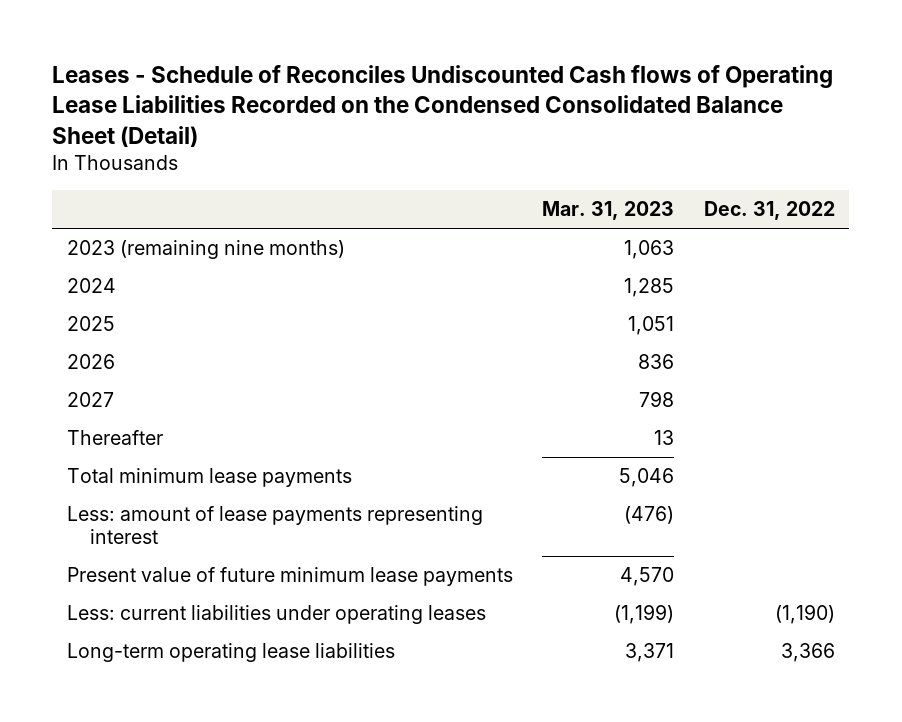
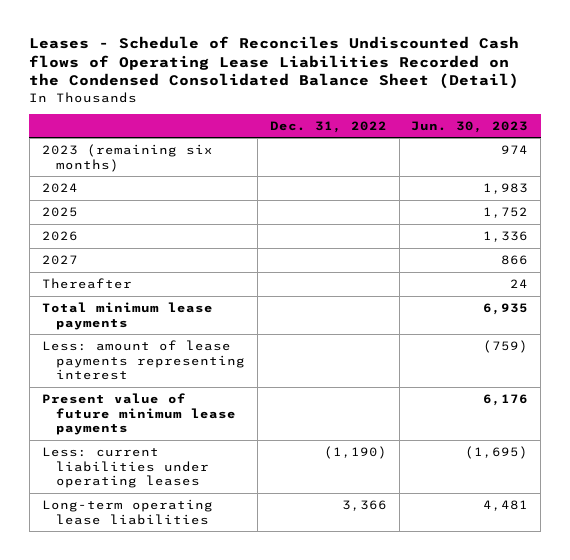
[542,201,675,221] Mar. 31, 2023 -> none
none -> [411,120,529,133] Jun. 30, 2023
[66,240,345,260] 2023 (remaining nine months) -> [41,144,213,172] 2023 (remaining six months)

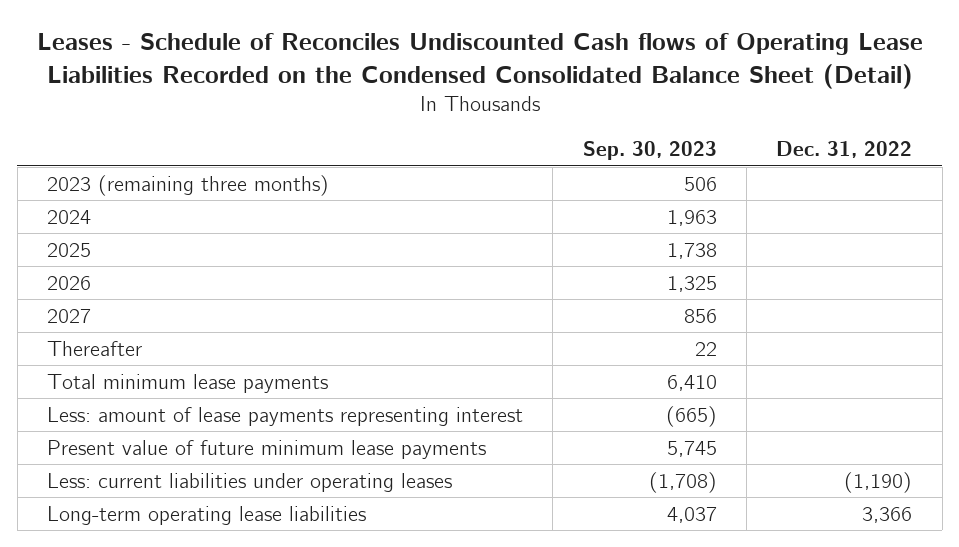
[411,120,529,133] Jun. 30, 2023 -> none
none -> [582,141,717,161] Sep. 30, 2023
[41,144,213,172] 2023 (remaining six months) -> [46,174,329,196] 2023 (remaining three months)

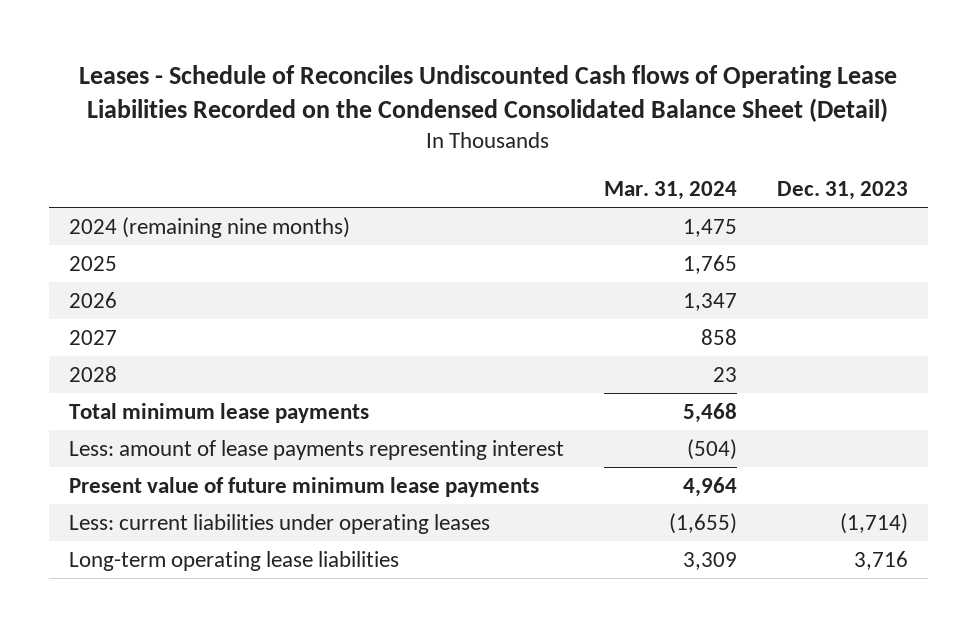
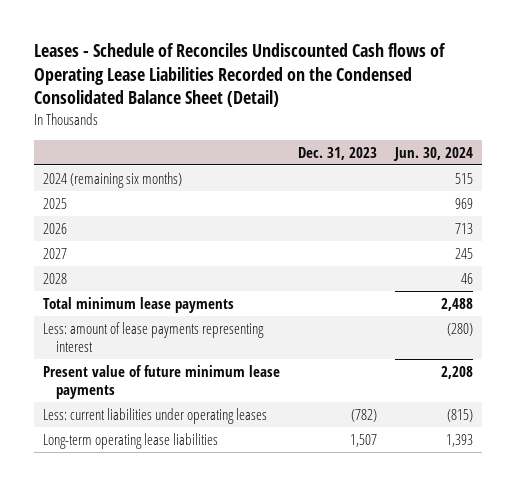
[603,181,737,201] Mar. 31, 2024 -> none
none -> [392,146,473,161] Jun. 30, 2024
[68,216,350,238] 2024 (remaining nine months) -> [42,171,182,188] 2024 (remaining six months)
[839,512,908,534] (1,714) -> [350,408,377,422] (782)
[853,550,908,570] 3,716 -> [349,433,377,447] 1,507

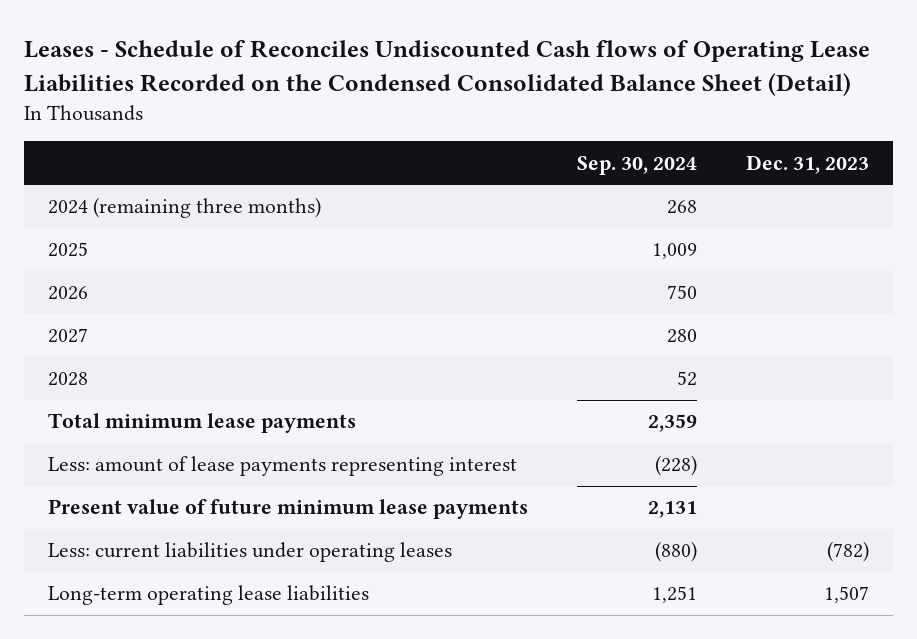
[392,146,473,161] Jun. 30, 2024 -> none
none -> [576,155,697,175] Sep. 30, 2024
[42,171,182,188] 2024 (remaining six months) -> [48,197,322,219] 2024 (remaining three months)

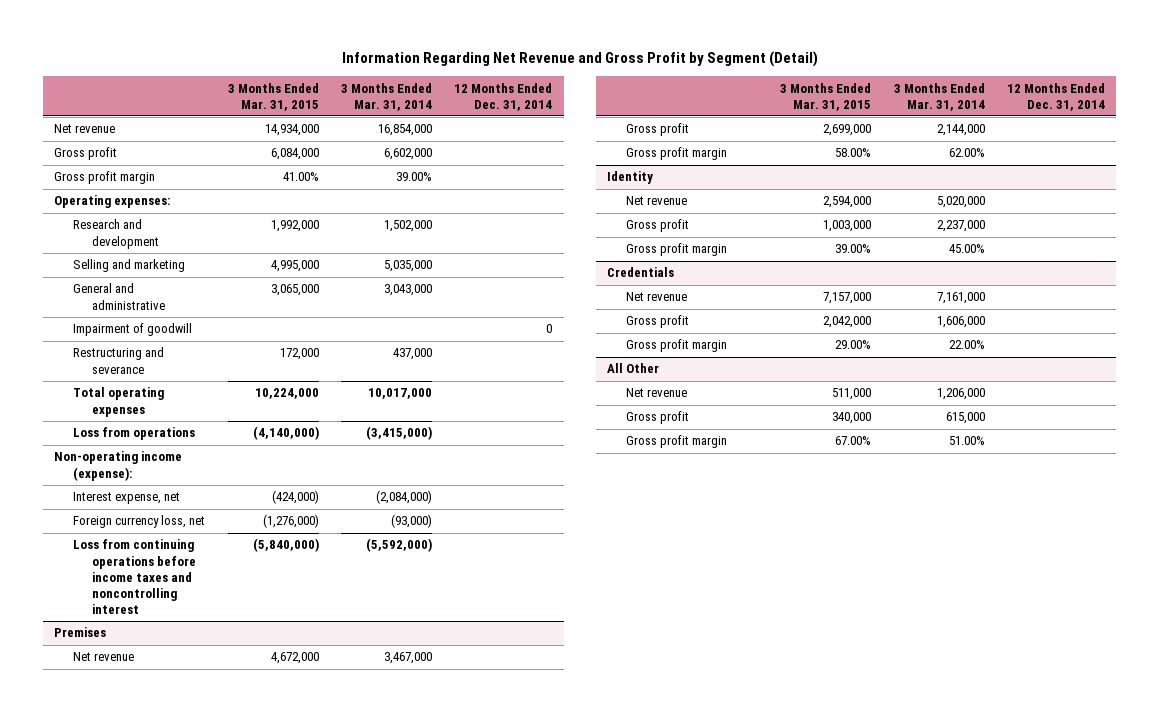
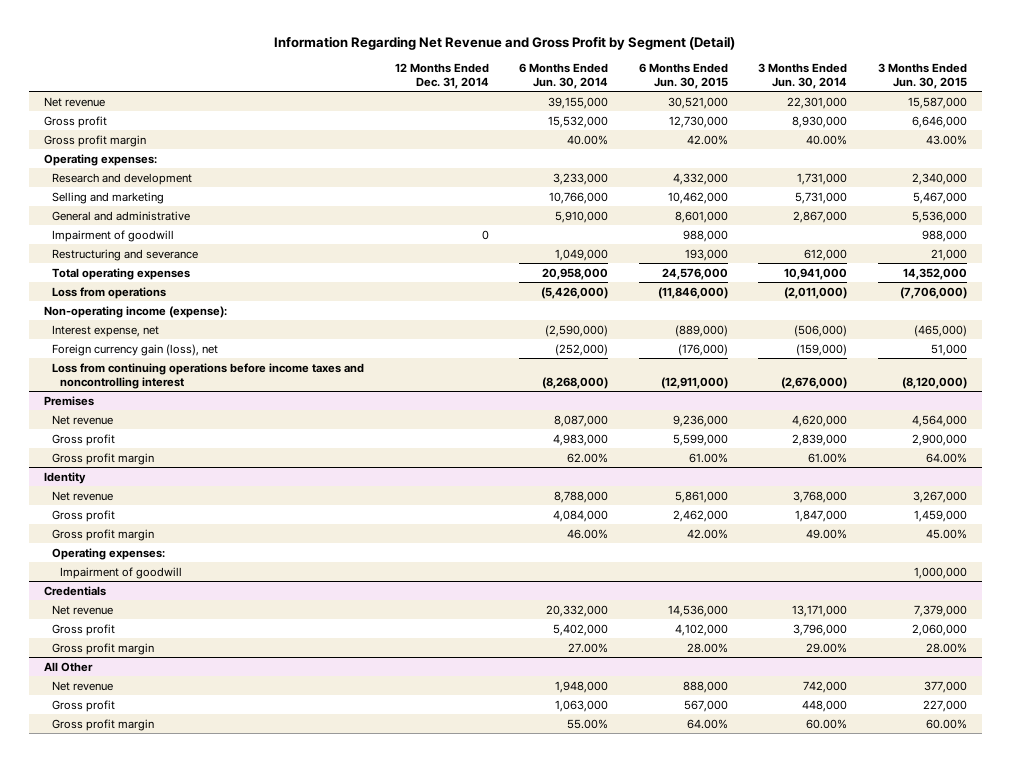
[227,82,319,111] 3 Months Ended Mar. 31, 2015 -> none
[340,82,432,111] 3 Months Ended Mar. 31, 2014 -> none
none -> [519,62,609,89] 6 Months Ended Jun. 30, 2014
none -> [638,62,728,89] 6 Months Ended Jun. 30, 2015
none -> [758,62,848,89] 3 Months Ended Jun. 30, 2014
none -> [877,62,967,89] 3 Months Ended Jun. 30, 2015
[73,515,206,529] Foreign currency loss, net -> [51,343,218,356] Foreign currency gain (loss), net
none -> [51,547,165,560] Operating expenses:
none -> [60,566,183,579] Impairment of goodwill

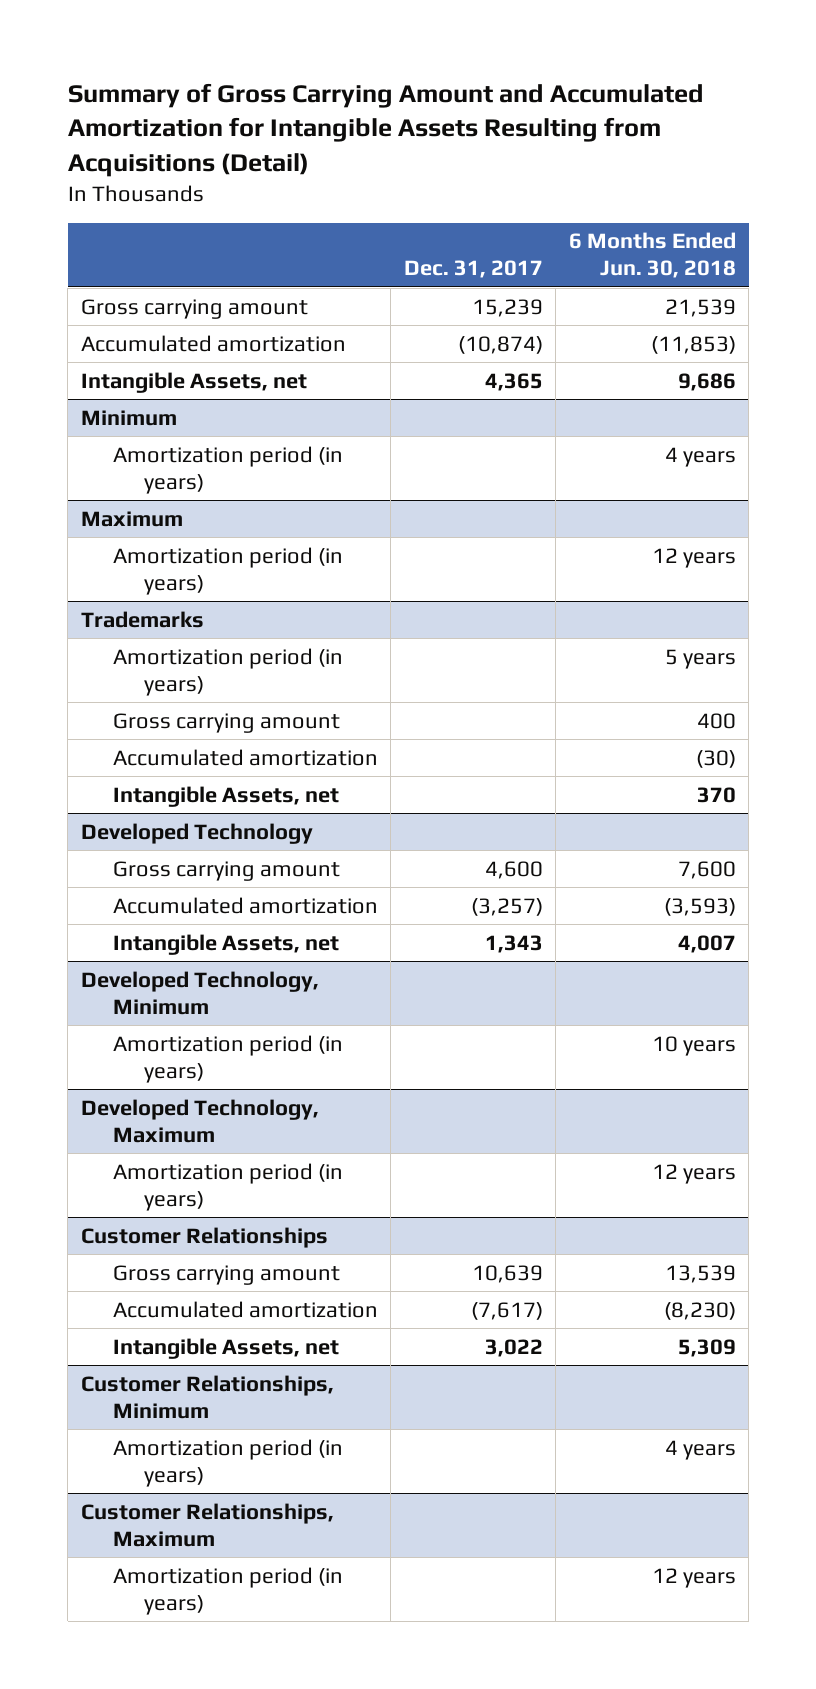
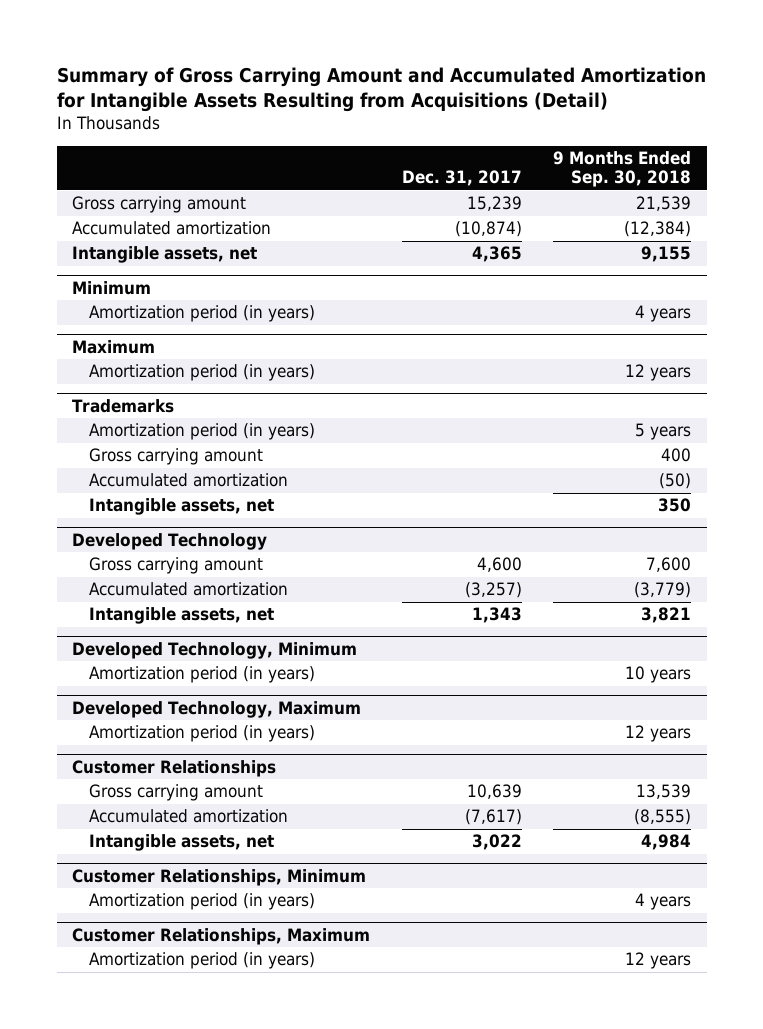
[568,232,736,279] 6 Months Ended Jun. 30, 2018 -> none
none -> [553,151,692,188] 9 Months Ended Sep. 30, 2018
[80,371,307,393] Intangible Assets, net -> [72,246,258,264] Intangible assets, net
[112,785,339,807] Intangible Assets, net -> [88,498,274,516] Intangible assets, net
[112,933,339,955] Intangible Assets, net -> [88,607,274,625] Intangible assets, net
[112,1337,339,1359] Intangible Assets, net -> [88,834,274,852] Intangible assets, net

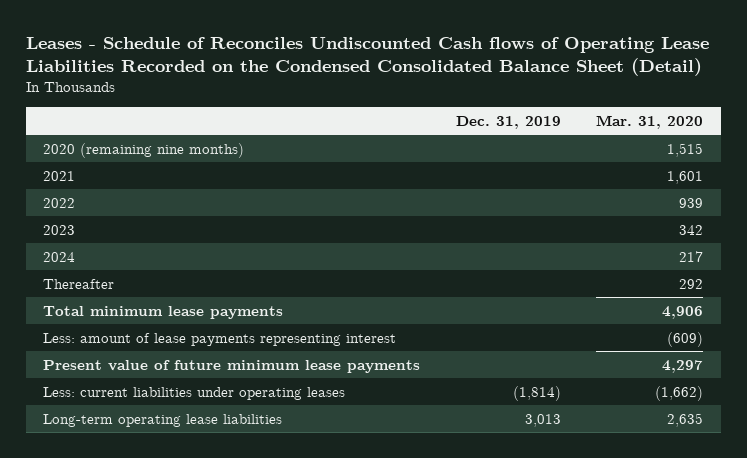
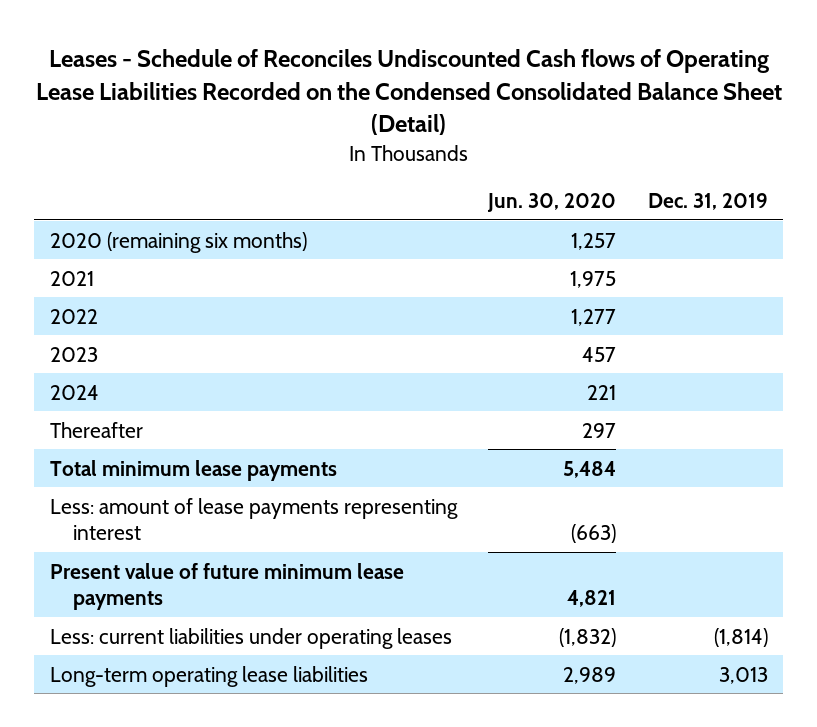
[596,114,704,129] Mar. 31, 2020 -> none
none -> [487,193,617,213] Jun. 30, 2020
[43,142,245,158] 2020 (remaining nine months) -> [49,231,307,253] 2020 (remaining six months)

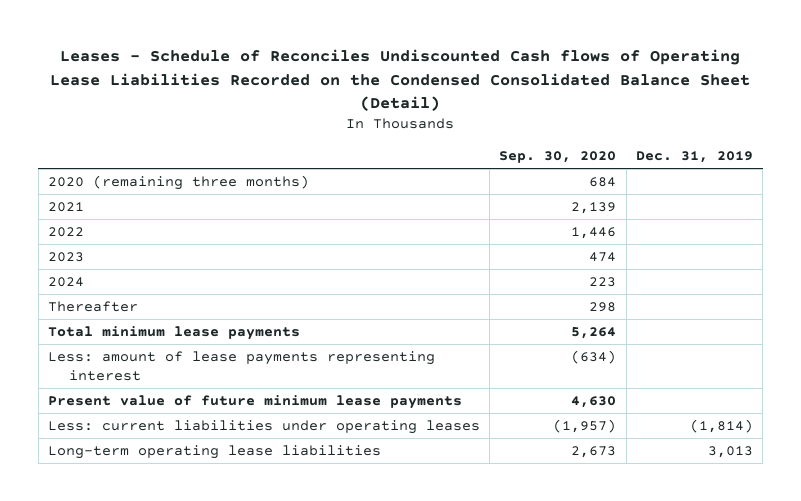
[487,193,617,213] Jun. 30, 2020 -> none
none -> [499,150,617,163] Sep. 30, 2020
[49,231,307,253] 2020 (remaining six months) -> [47,174,309,190] 2020 (remaining three months)

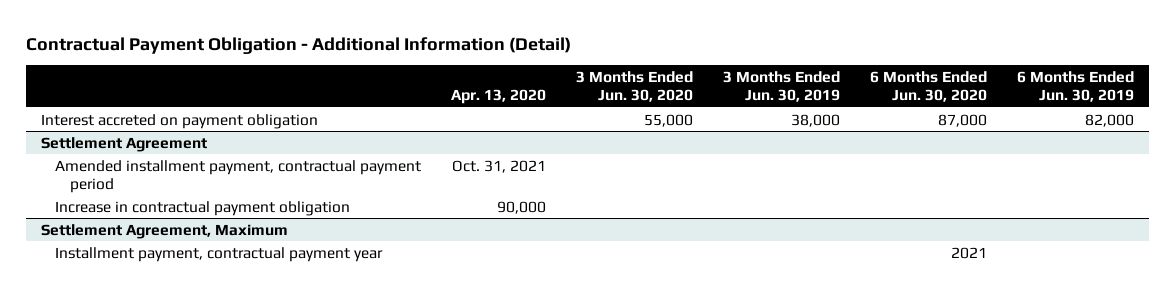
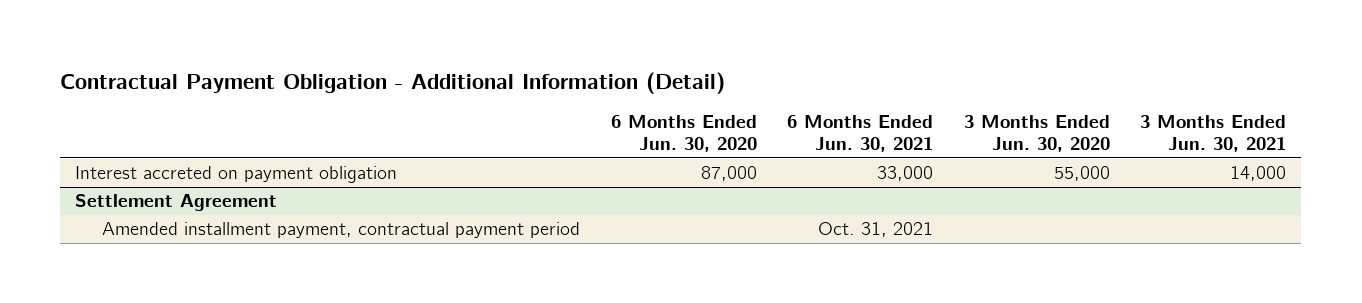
[451,89,547,105] Apr. 13, 2020 -> none
[723,70,841,103] 3 Months Ended Jun. 30, 2019 -> none
[1016,70,1134,103] 6 Months Ended Jun. 30, 2019 -> none
none -> [787,115,934,153] 6 Months Ended Jun. 30, 2021
none -> [1140,115,1287,153] 3 Months Ended Jun. 30, 2021
[55,200,351,216] Increase in contractual payment obligation -> none
[40,223,288,239] Settlement Agreement, Maximum -> none
[55,246,384,262] Installment payment, contractual payment year -> none

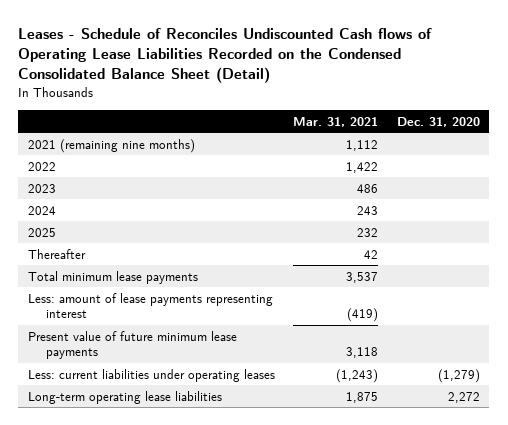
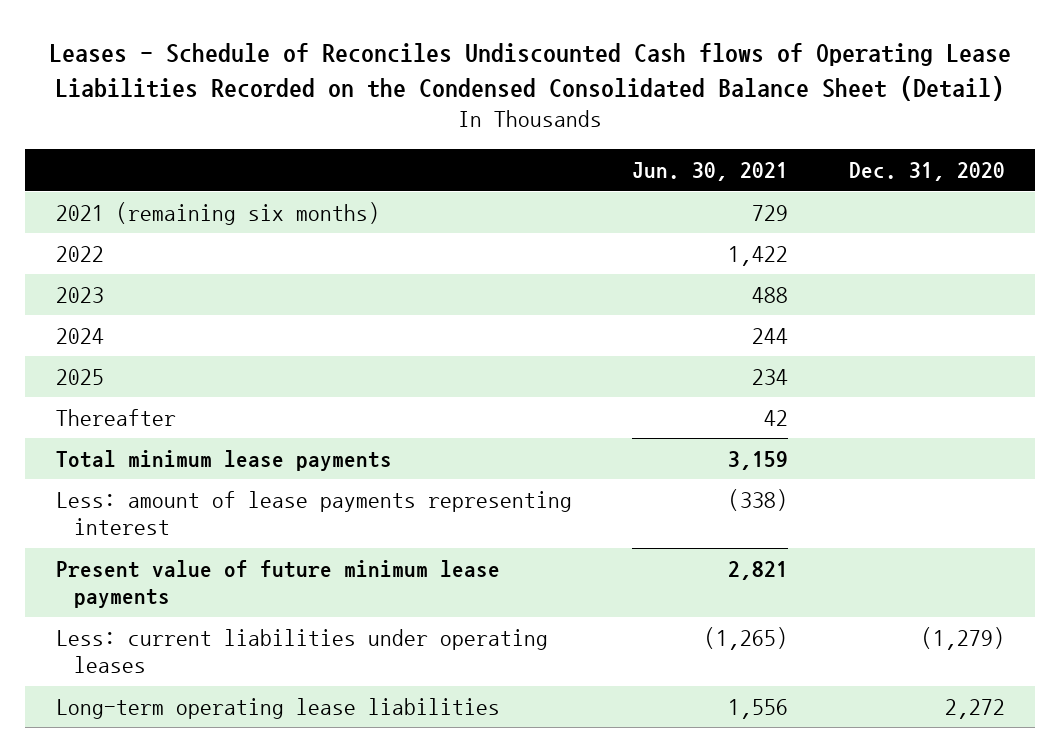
[293,116,379,127] Mar. 31, 2021 -> none
none -> [632,162,789,182] Jun. 30, 2021
[27,138,195,153] 2021 (remaining nine months) -> [55,202,380,226] 2021 (remaining six months)

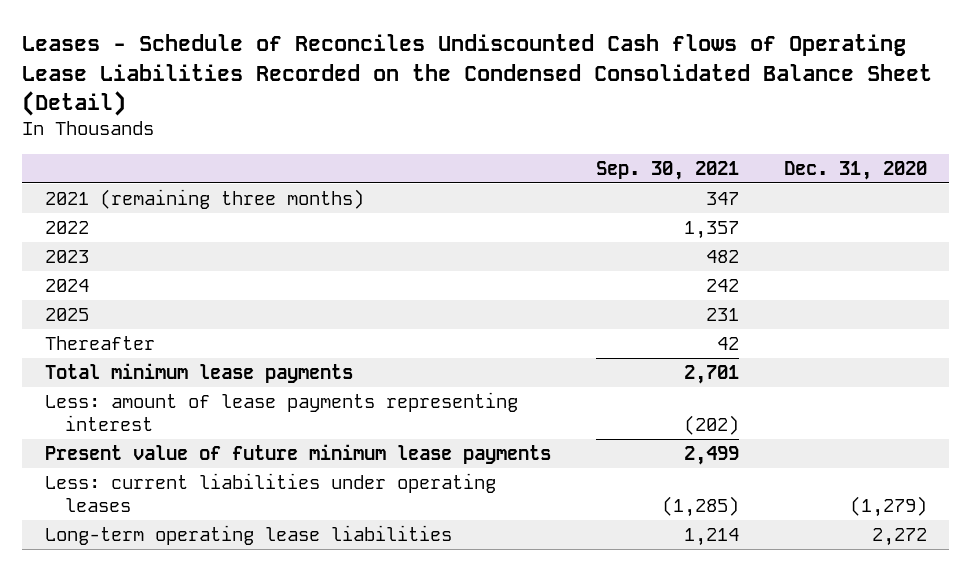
[632,162,789,182] Jun. 30, 2021 -> none
none -> [595,160,739,180] Sep. 30, 2021
[55,202,380,226] 2021 (remaining six months) -> [44,189,364,210] 2021 (remaining three months)

